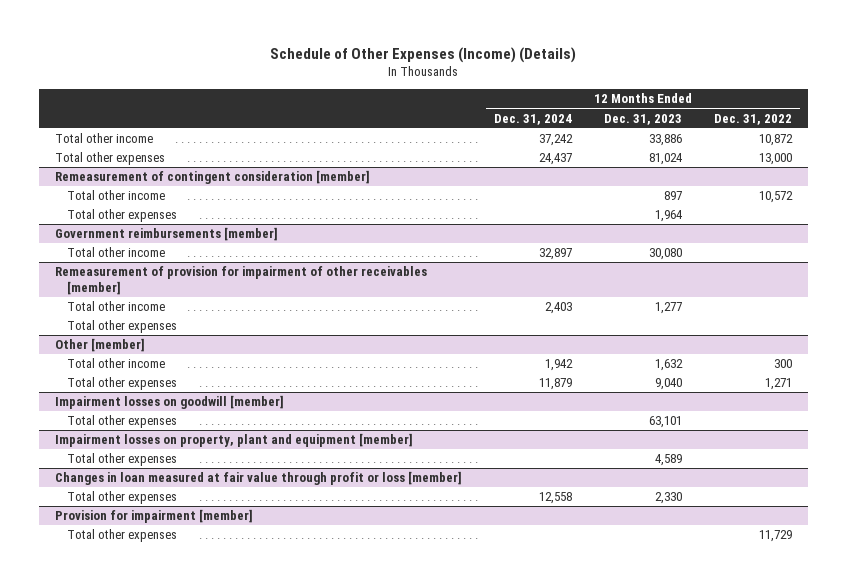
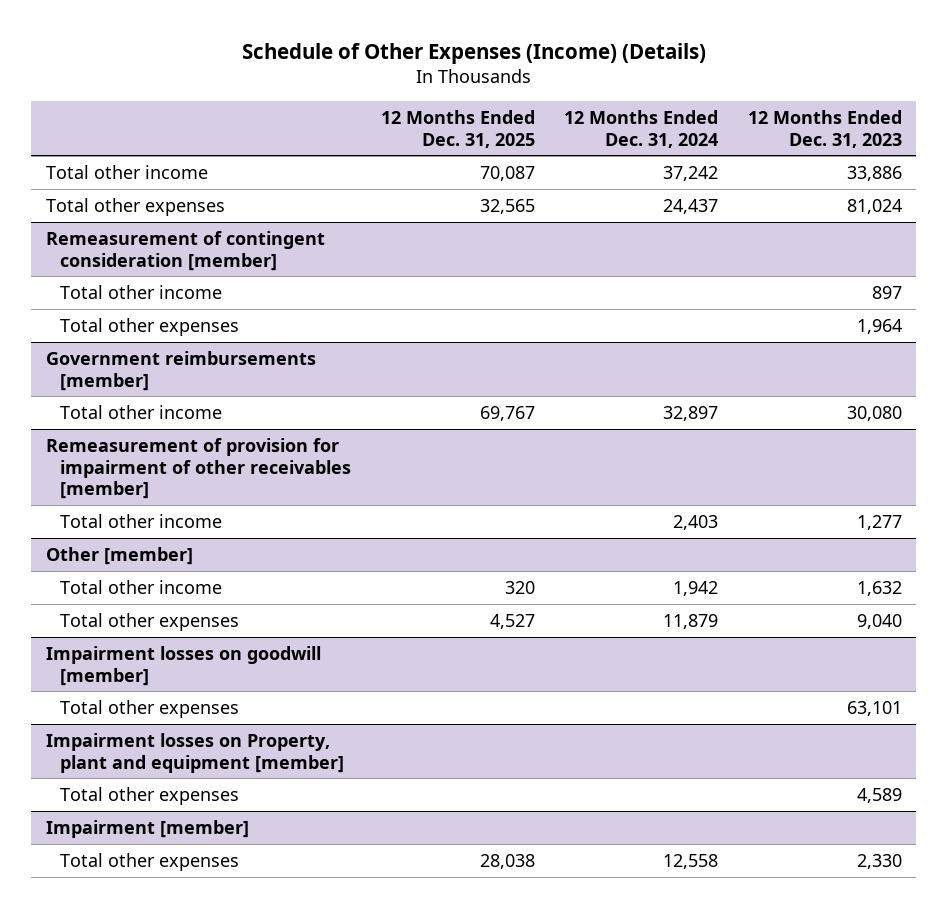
[713,113,792,125] Dec. 31, 2022 -> none
none -> [380,109,535,148] 12 Months Ended Dec. 31, 2025
[67,320,178,334] Total other expenses -> none
[55,433,414,448] Impairment losses on property, plant and equipment [member] -> [45,732,345,773] Impairment losses on Property, plant and equipment [member]
[55,471,463,486] Changes in loan measured at fair value through profit or loss [member] -> none
none -> [45,819,249,838] Impairment [member]
[55,509,254,524] Provision for impairment [member] -> none
[67,529,178,543] Total other expenses -> none

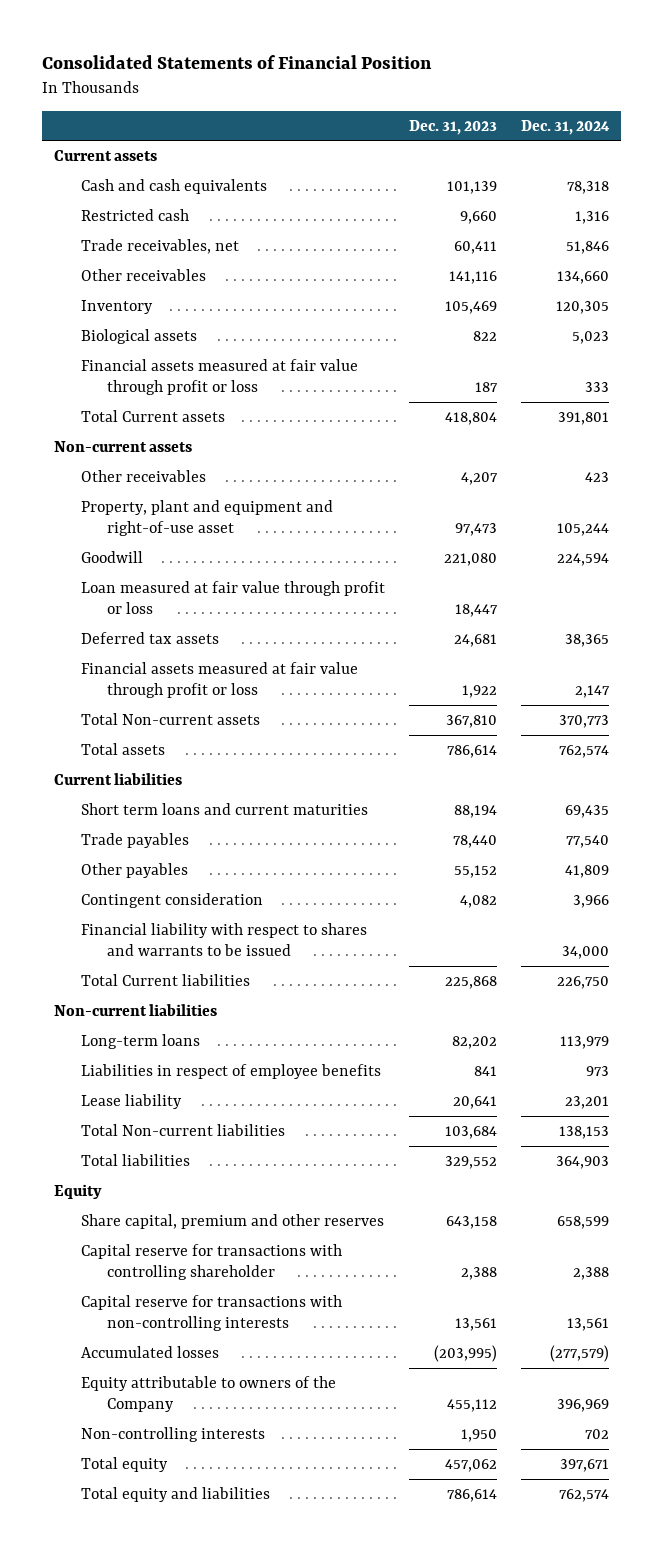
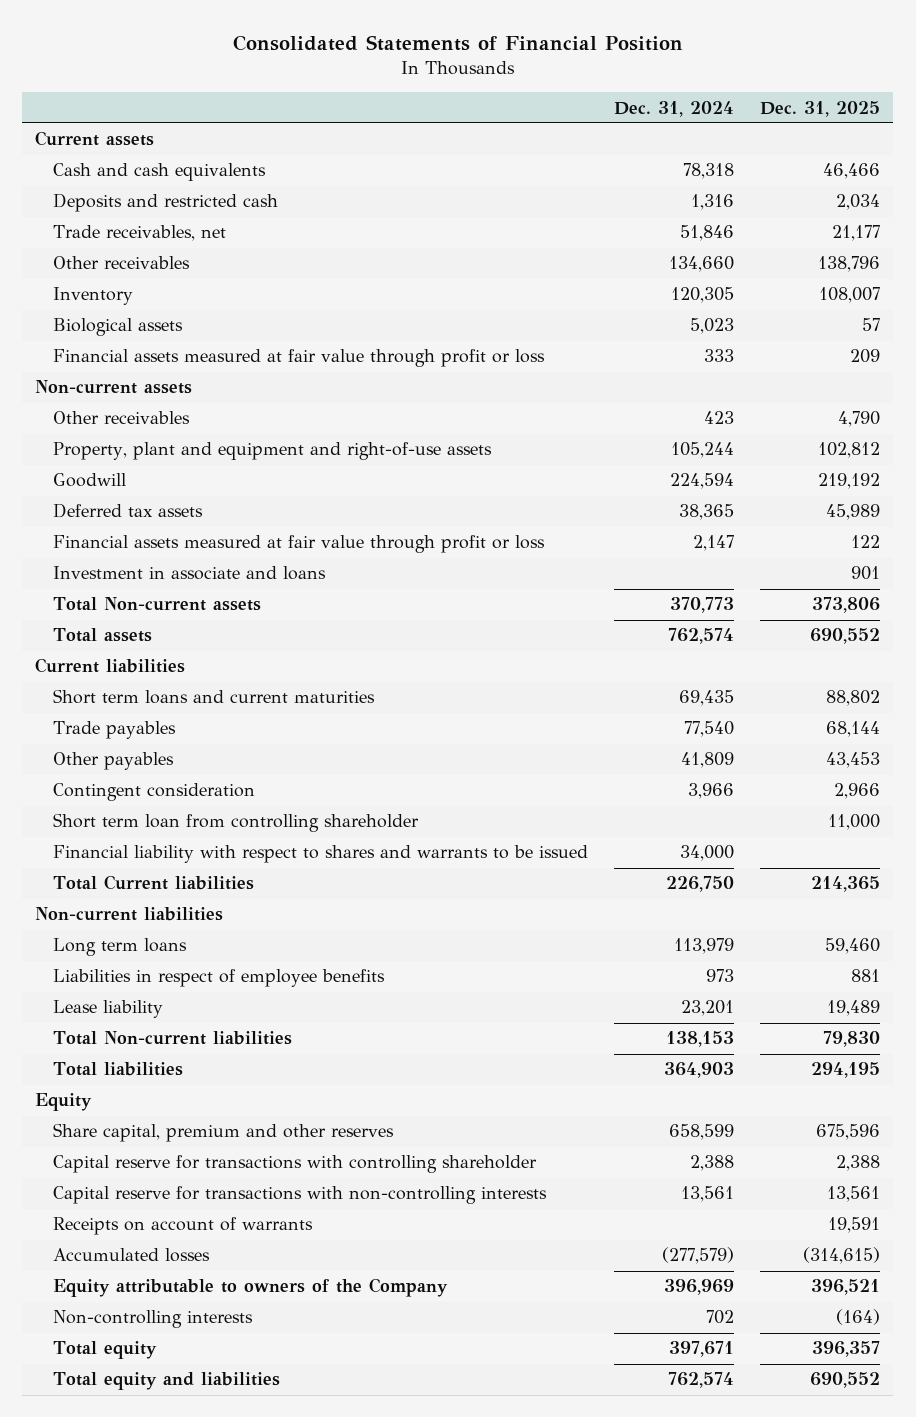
[408,119,497,135] Dec. 31, 2023 -> none
none -> [760,100,881,117] Dec. 31, 2025
[80,208,189,221] Restricted cash -> [52,193,278,213] Deposits and restricted cash
[80,409,225,422] Total Current assets -> none
[80,499,333,537] Property, plant and equipment and right-of-use asset -> [52,442,492,461] Property, plant and equipment and right-of-use assets
[80,580,385,615] Loan measured at fair value through profit or loss -> none
none -> [52,566,326,581] Investment in associate and loans
none -> [52,813,419,833] Short term loan from controlling shareholder
[80,1033,200,1049] Long-term loans -> [52,938,187,957] Long term loans
none -> [52,1217,313,1236] Receipts on account of warrants

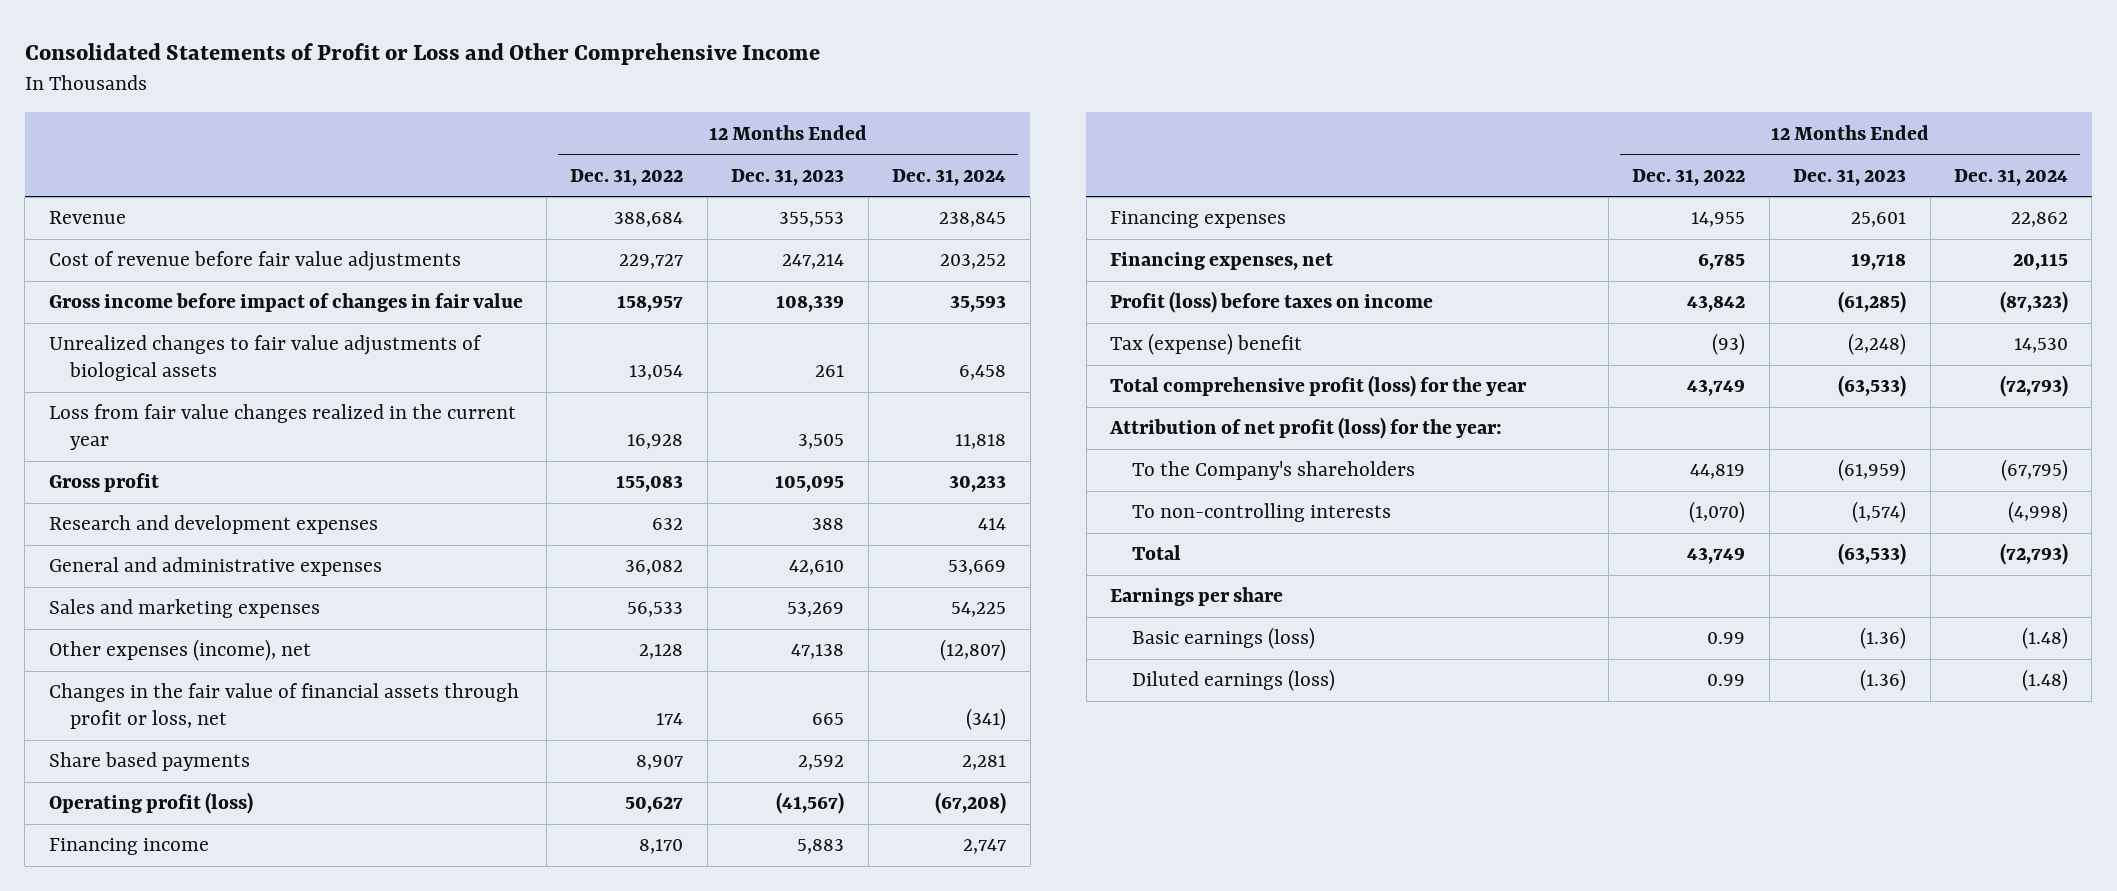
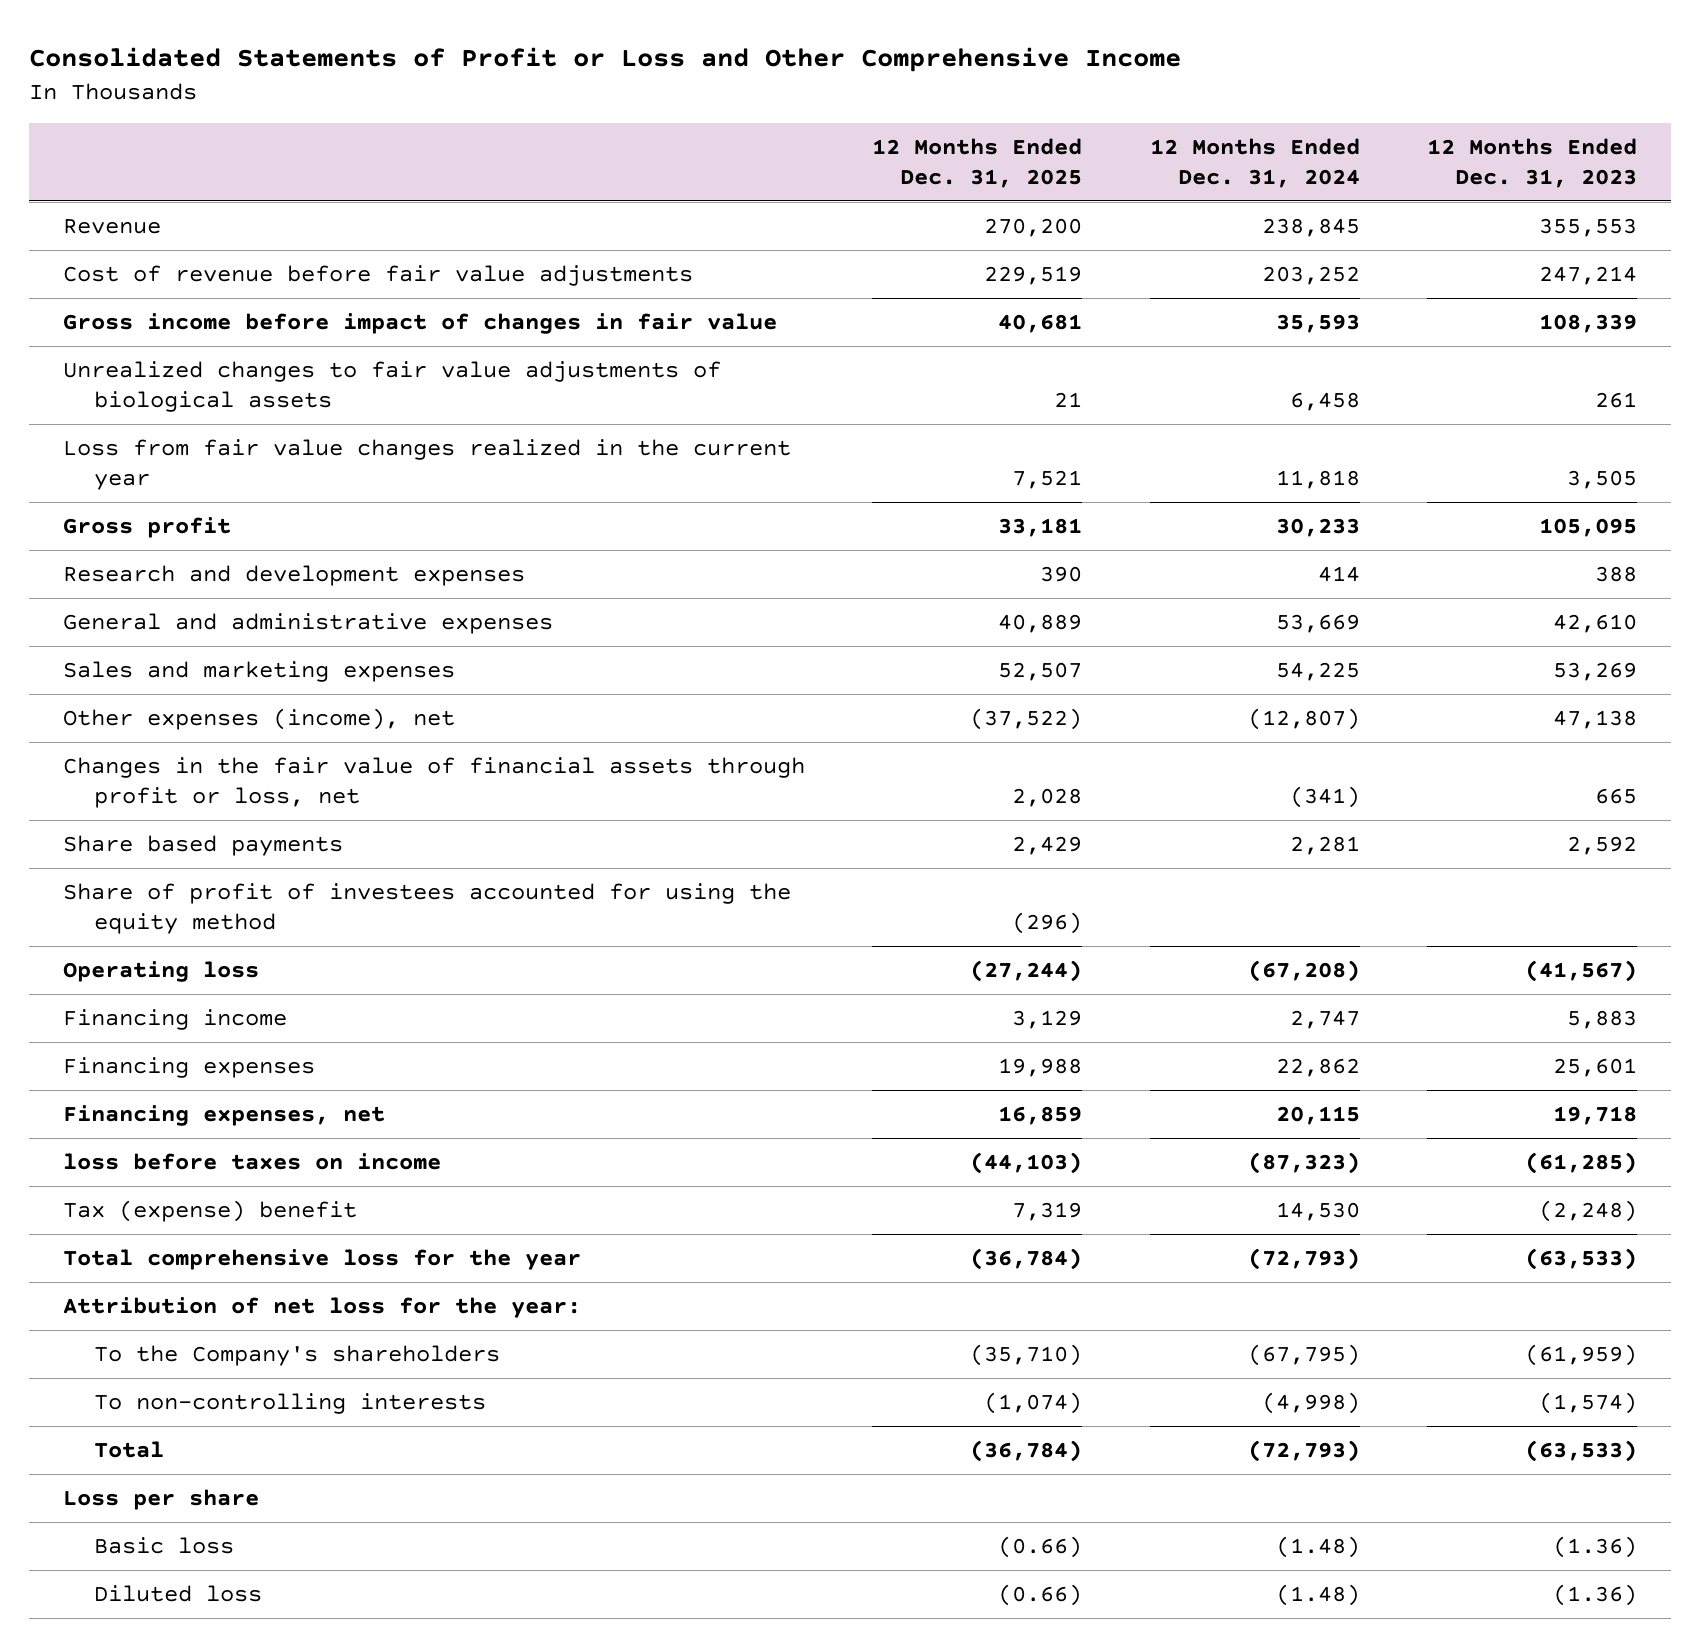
[570,168,684,186] Dec. 31, 2022 -> none
none -> [872,137,1083,188] 12 Months Ended Dec. 31, 2025
none -> [62,883,791,934] Share of profit of investees accounted for using the equity method
[48,792,253,815] Operating profit (loss) -> [62,961,259,983] Operating loss
[1110,291,1434,314] Profit (loss) before taxes on income -> [62,1153,441,1171] loss before taxes on income
[1110,375,1528,398] Total comprehensive profit (loss) for the year -> [62,1249,581,1271] Total comprehensive loss for the year
[1109,417,1503,440] Attribution of net profit (loss) for the year: -> [62,1297,581,1319] Attribution of net loss for the year:
[1110,587,1284,607] Earnings per share -> [62,1489,259,1511] Loss per share
[1131,627,1315,650] Basic earnings (loss) -> [94,1537,235,1555] Basic loss
[1131,669,1335,692] Diluted earnings (loss) -> [94,1585,263,1603] Diluted loss

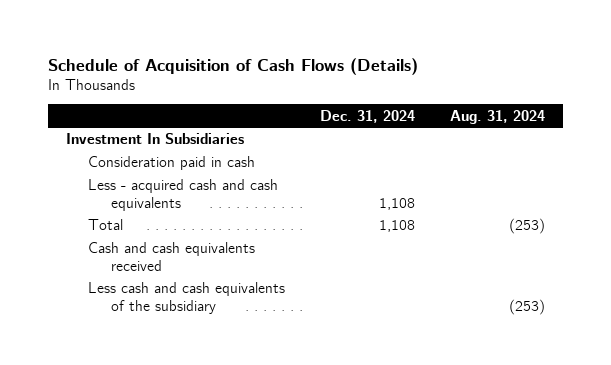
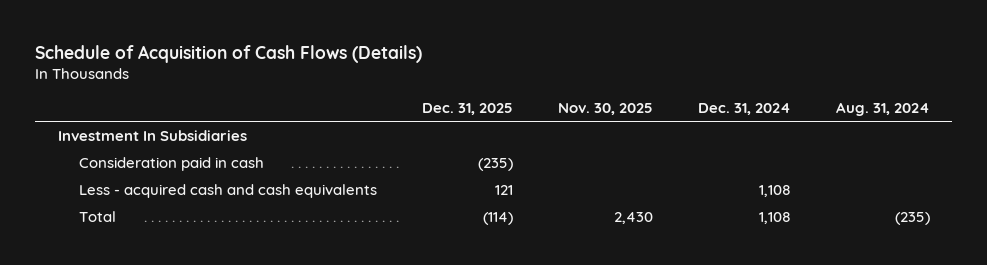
none -> [421,102,513,115] Dec. 31, 2025
none -> [557,102,653,115] Nov. 30, 2025
[88,242,256,271] Cash and cash equivalents received -> none
[88,282,286,314] Less cash and cash equivalents of the subsidiary -> none
[509,218,546,235] (253) -> [894,212,930,226] (235)

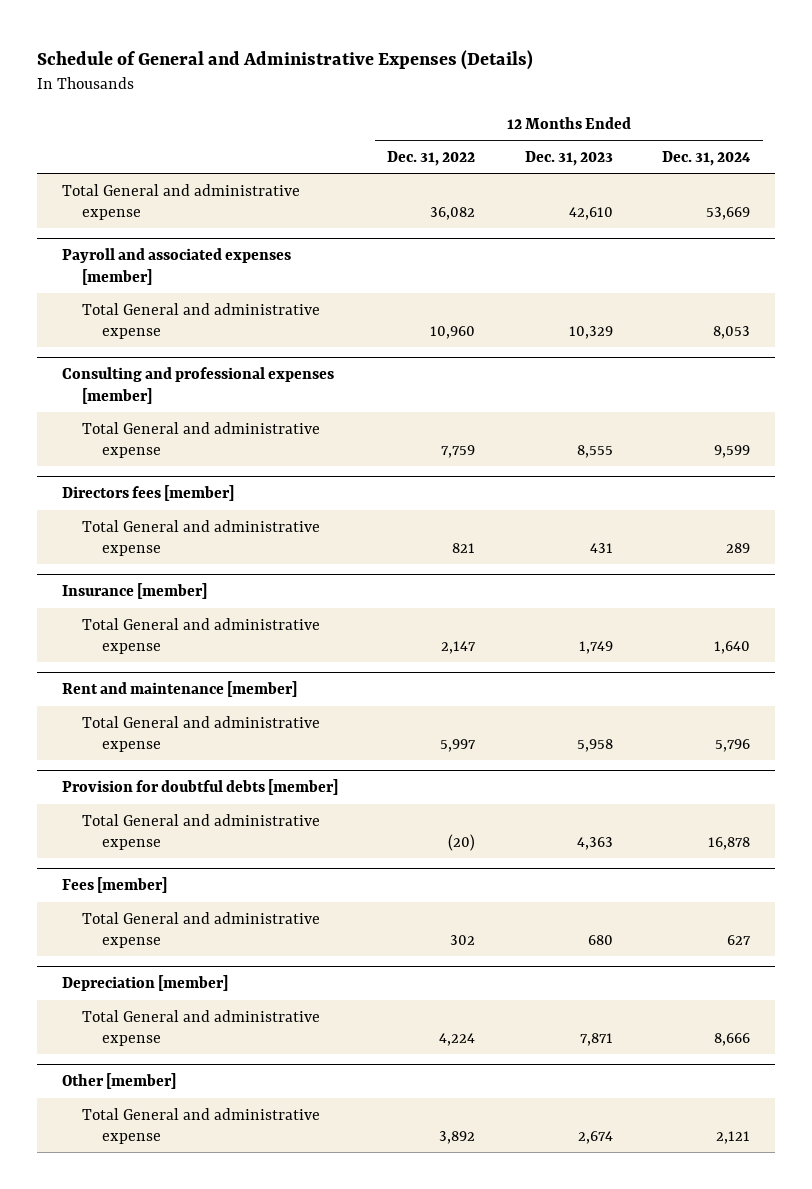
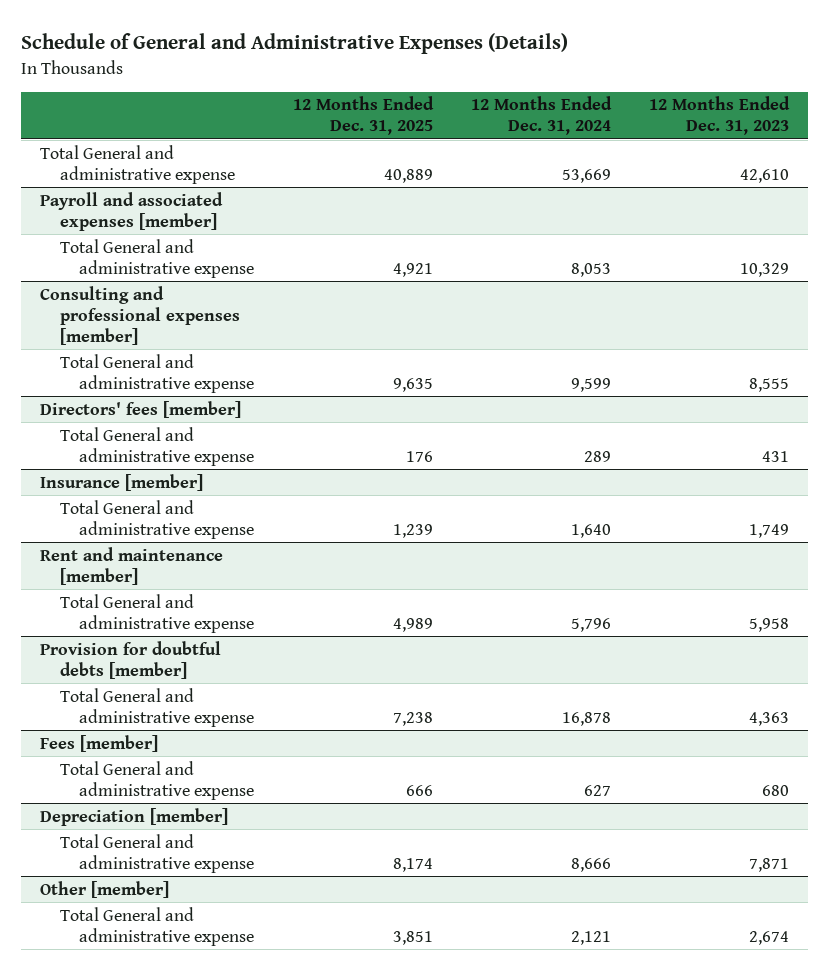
[387,150,476,166] Dec. 31, 2022 -> none
none -> [292,96,434,136] 12 Months Ended Dec. 31, 2025
[61,485,234,502] Directors fees [member] -> [39,400,241,418] Directors' fees [member]

